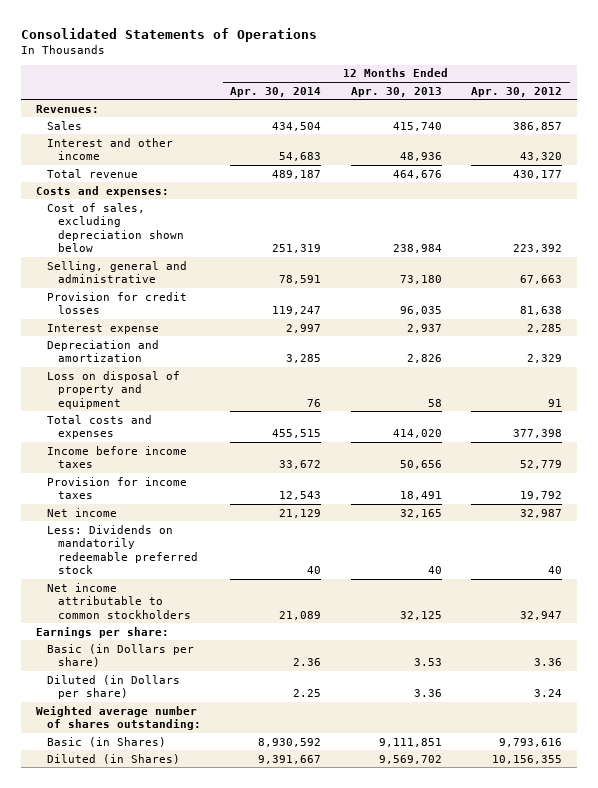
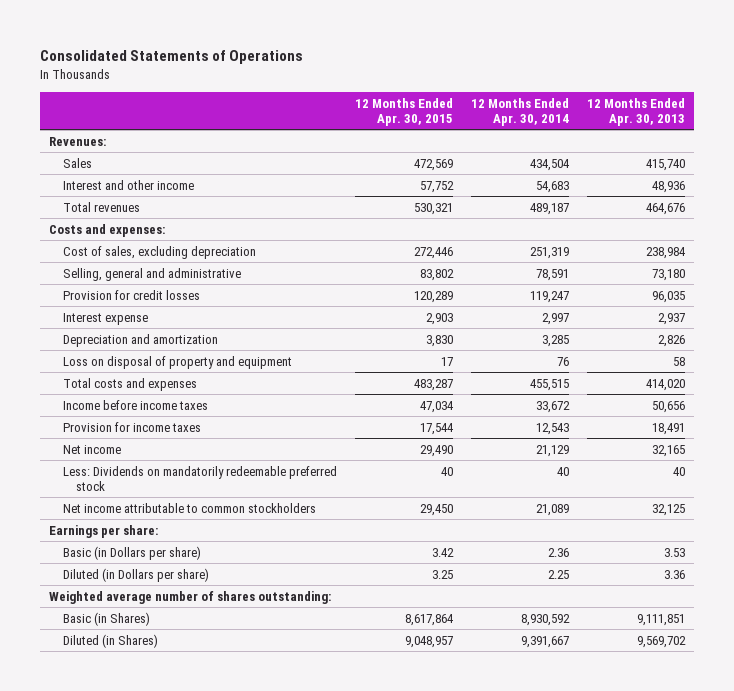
[471,86,563,97] Apr. 30, 2012 -> none
none -> [354,97,453,127] 12 Months Ended Apr. 30, 2015
[46,168,138,178] Total revenue -> [62,201,140,212] Total revenues
[46,202,184,253] Cost of sales, excluding depreciation shown below -> [62,245,256,259] Cost of sales, excluding depreciation

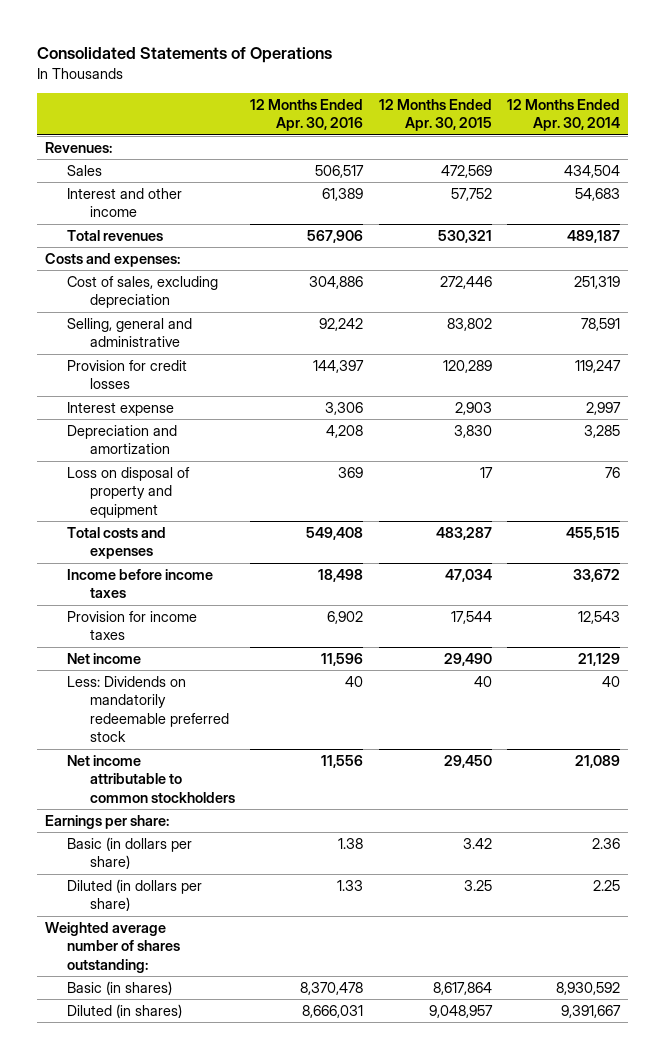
[586,97,685,127] 12 Months Ended Apr. 30, 2013 -> none
none -> [250,98,364,132] 12 Months Ended Apr. 30, 2016
[62,545,201,560] Basic (in Dollars per share) -> [67,836,193,870] Basic (in dollars per share)
[62,567,209,582] Diluted (in Dollars per share) -> [67,878,203,912] Diluted (in dollars per share)
[62,611,150,626] Basic (in Shares) -> [67,980,173,995] Basic (in shares)
[62,633,158,648] Diluted (in Shares) -> [67,1003,183,1018] Diluted (in shares)

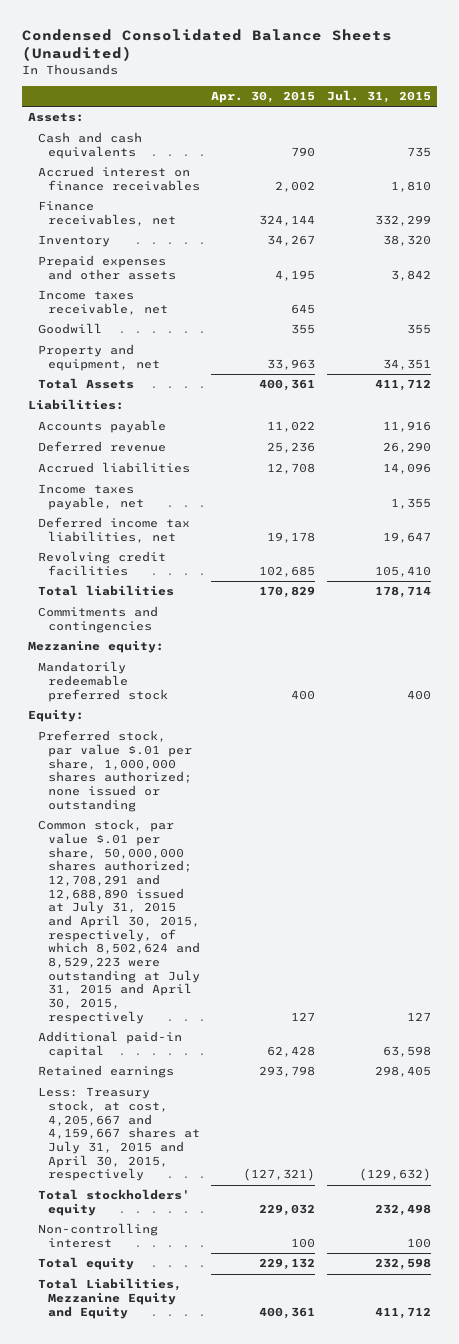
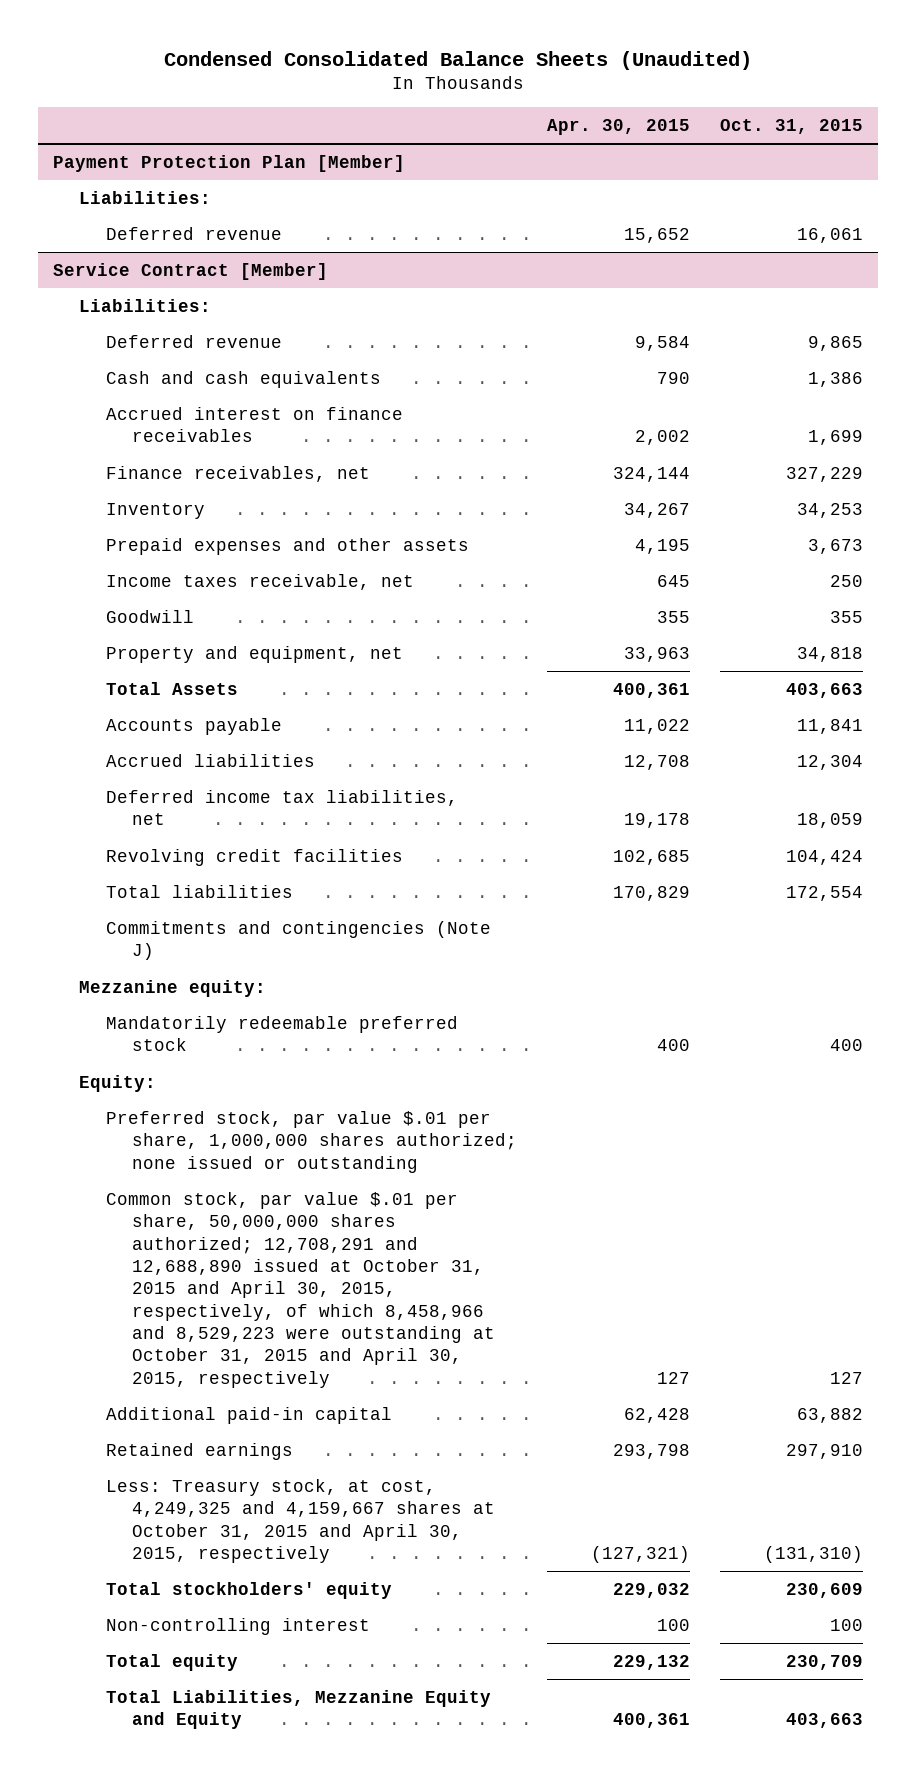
[327,90,432,104] Jul. 31, 2015 -> none
none -> [719,119,863,135] Oct. 31, 2015
[27,112,84,123] Assets: -> none
none -> [52,154,405,172] Payment Protection Plan [Member]
none -> [79,190,212,204] Liabilities:
none -> [105,226,282,240] Deferred revenue
none -> [52,262,328,280] Service Contract [Member]
none -> [79,298,212,312] Liabilities:
none -> [105,334,282,348] Deferred revenue
[27,399,124,411] Liabilities: -> none
[37,441,166,453] Deferred revenue -> none
[37,484,144,511] Income taxes payable, net -> none
[37,606,158,634] Commitments and contingencies -> [105,920,491,961] Commitments and contingencies (Note J)
[37,819,200,1024] Common stock, par value $.01 per share, 50,000,000 shares authorized; 12,708,291 and 12,688,890 issued at July 31, 2015 and April 30, 2015, respectively, of which 8,502,624 and 8,529,223 were outstanding at July 31, 2015 and April 30, 2015, respectively -> [105,1191,496,1388] Common stock, par value $.01 per share, 50,000,000 shares authorized; 12,708,291 and 12,688,890 issued at October 31, 2015 and April 30, 2015, respectively, of which 8,458,966 and 8,529,223 were outstanding at October 31, 2015 and April 30, 2015, respectively
[37,1087,200,1182] Less: Treasury stock, at cost, 4,205,667 and 4,159,667 shares at July 31, 2015 and April 30, 2015, respectively -> [105,1478,496,1563] Less: Treasury stock, at cost, 4,249,325 and 4,159,667 shares at October 31, 2015 and April 30, 2015, respectively

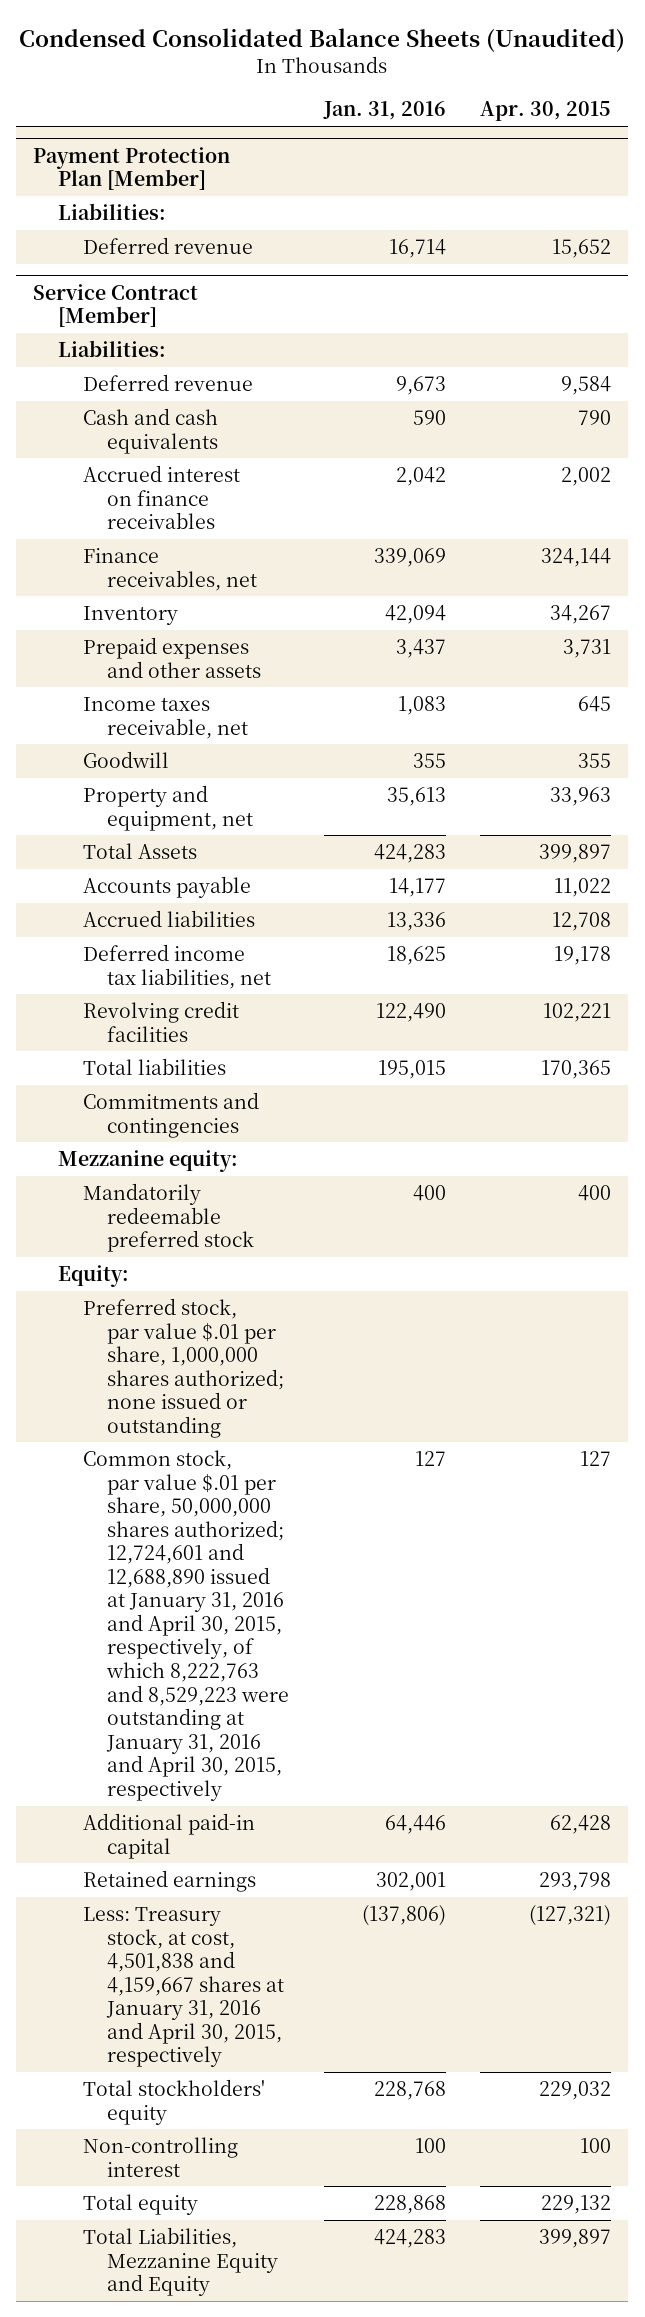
[719,119,863,135] Oct. 31, 2015 -> none
none -> [322,101,446,121] Jan. 31, 2016
[634,538,690,554] 4,195 -> [563,638,612,658] 3,731
[612,682,690,698] 400,361 -> [539,843,612,863] 399,897
[612,849,690,865] 102,685 -> [543,1002,612,1022] 102,221
[612,885,690,901] 170,829 -> [541,1059,612,1079] 170,365
[105,920,491,961] Commitments and contingencies (Note J) -> [82,1091,259,1138] Commitments and contingencies
[105,1191,496,1388] Common stock, par value $.01 per share, 50,000,000 shares authorized; 12,708,291 and 12,688,890 issued at October 31, 2015 and April 30, 2015, respectively, of which 8,458,966 and 8,529,223 were outstanding at October 31, 2015 and April 30, 2015, respectively -> [82,1449,290,1801] Common stock, par value $.01 per share, 50,000,000 shares authorized; 12,724,601 and 12,688,890 issued at January 31, 2016 and April 30, 2015, respectively, of which 8,222,763 and 8,529,223 were outstanding at January 31, 2016 and April 30, 2015, respectively
[105,1478,496,1563] Less: Treasury stock, at cost, 4,249,325 and 4,159,667 shares at October 31, 2015 and April 30, 2015, respectively -> [82,1906,285,2068] Less: Treasury stock, at cost, 4,501,838 and 4,159,667 shares at January 31, 2016 and April 30, 2015, respectively
[612,1713,690,1729] 400,361 -> [539,2228,612,2248] 399,897

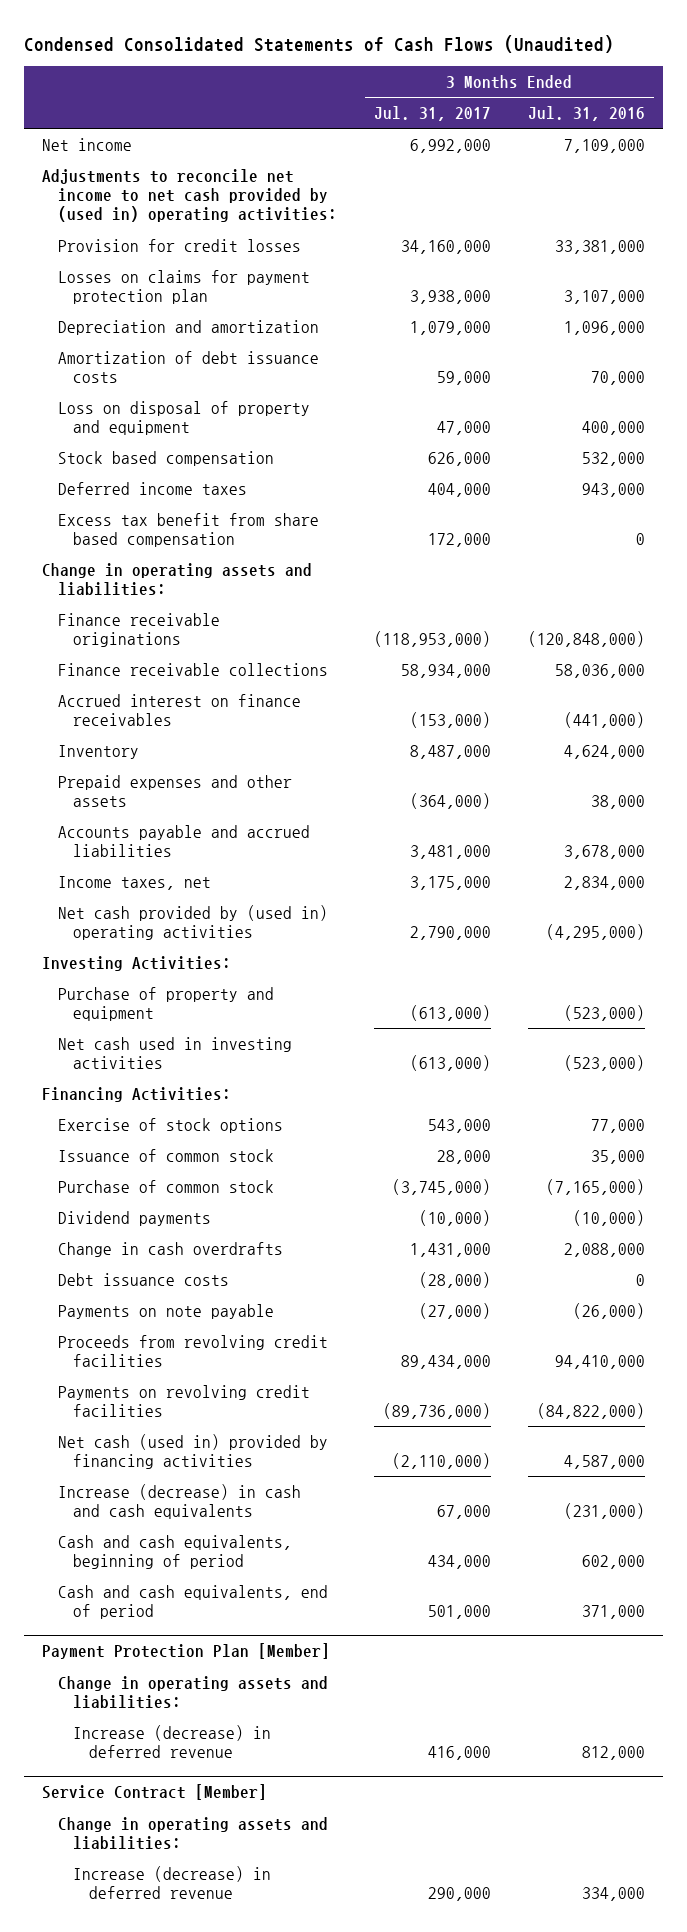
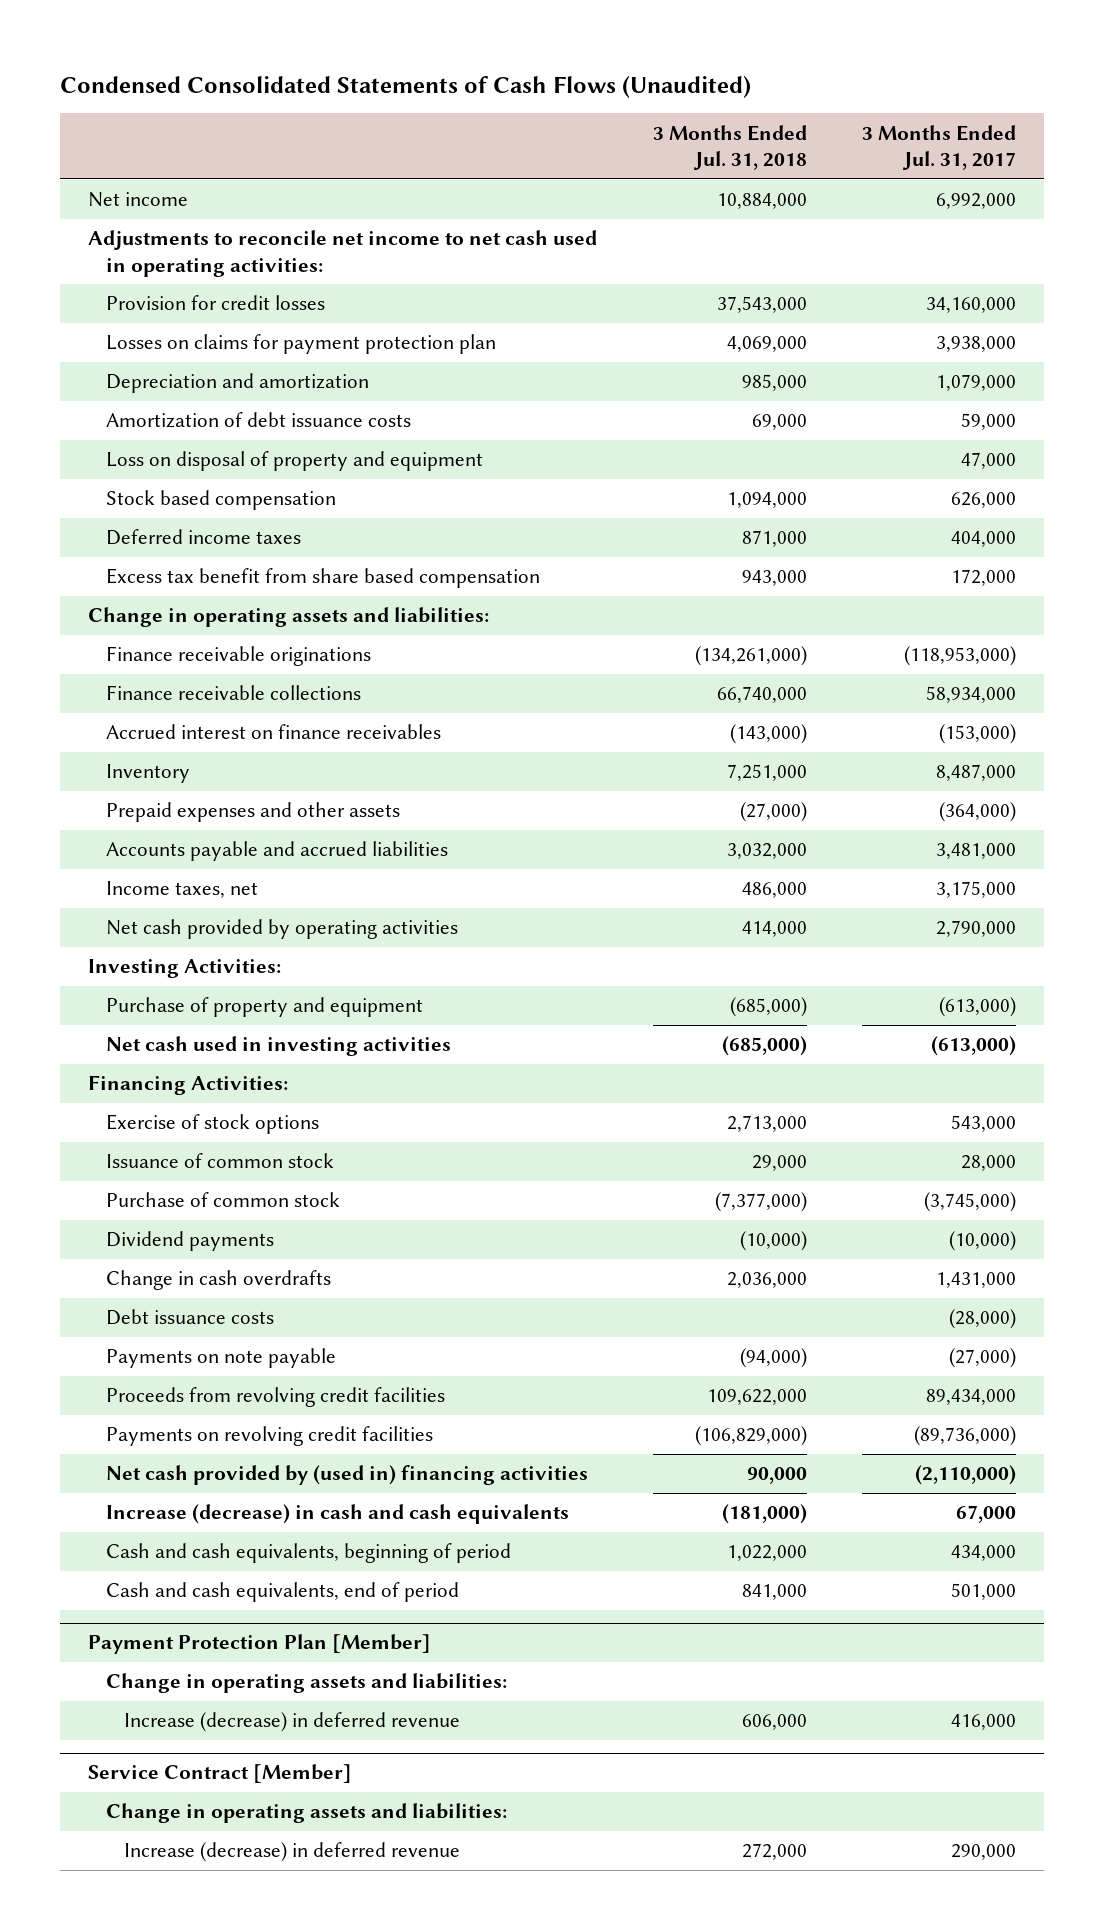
[527,106,645,122] Jul. 31, 2016 -> none
none -> [652,124,807,171] 3 Months Ended Jul. 31, 2018
[42,168,337,223] Adjustments to reconcile net income to net cash provided by (used in) operating activities: -> [88,230,598,277] Adjustments to reconcile net income to net cash used in operating activities:
[57,904,328,941] Net cash provided by (used in) operating activities -> [106,919,459,940] Net cash provided by operating activities
[57,1433,328,1470] Net cash (used in) provided by financing activities -> [106,1465,589,1486] Net cash provided by (used in) financing activities

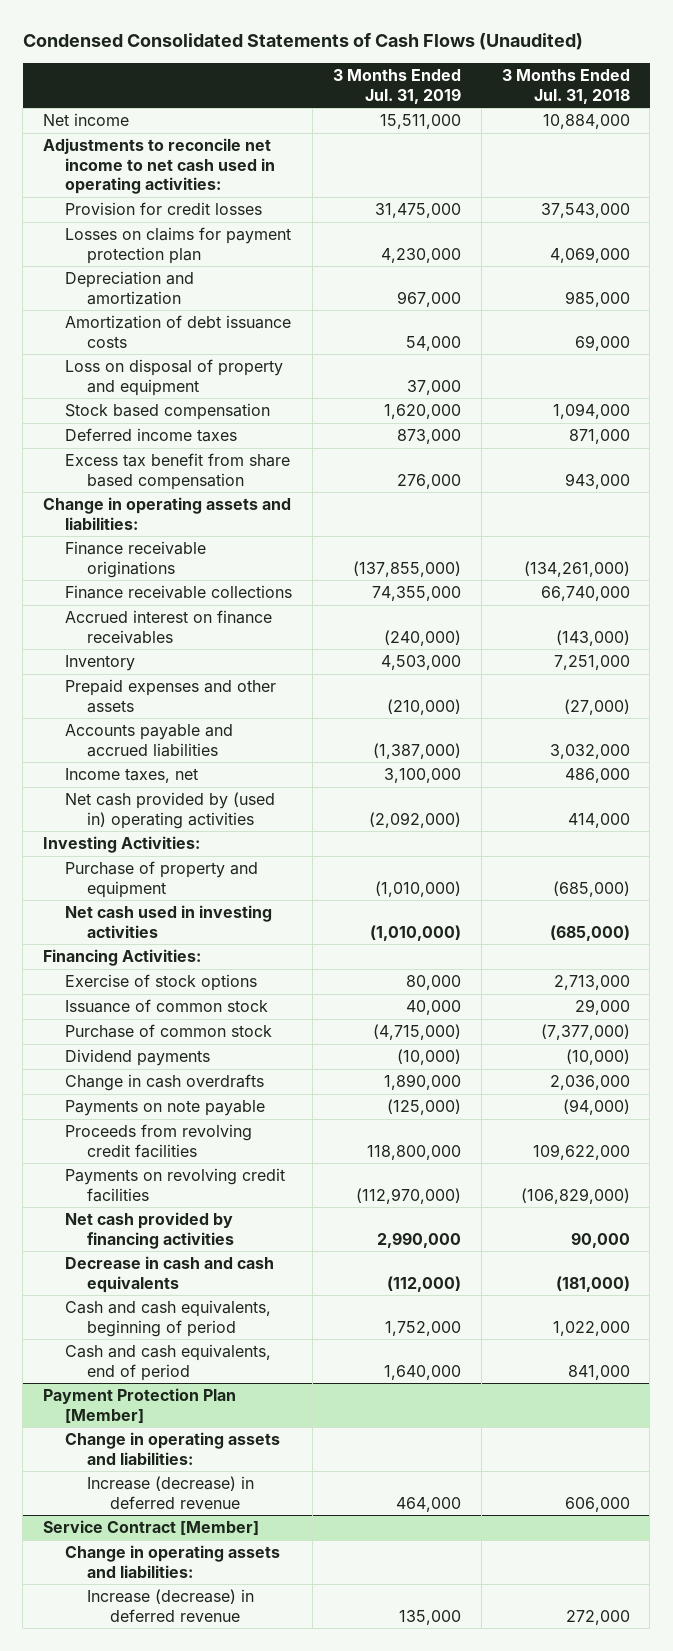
[862,124,1017,171] 3 Months Ended Jul. 31, 2017 -> none
none -> [332,69,461,104] 3 Months Ended Jul. 31, 2019
[106,919,459,940] Net cash provided by operating activities -> [65,792,276,829] Net cash provided by (used in) operating activities
[106,1309,275,1326] Debt issuance costs -> none
[106,1465,589,1486] Net cash provided by (used in) financing activities -> [65,1212,235,1249] Net cash provided by financing activities
[106,1504,570,1525] Increase (decrease) in cash and cash equivalents -> [65,1256,275,1293] Decrease in cash and cash equivalents

